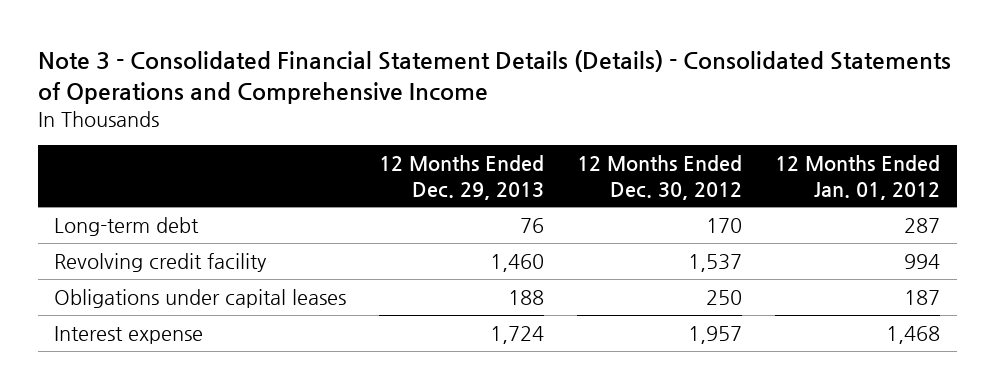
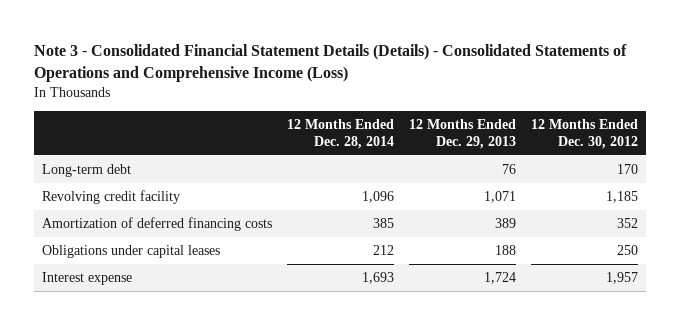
[37,50,951,104] Note 3 - Consolidated Financial Statement Details (Details) - Consolidated Statements of Operations and Comprehensive Income -> [34,44,628,83] Note 3 - Consolidated Financial Statement Details (Details) - Consolidated Statements of Operations and Comprehensive Income (Loss)
[775,155,941,200] 12 Months Ended Jan. 01, 2012 -> none
none -> [286,119,394,149] 12 Months Ended Dec. 28, 2014
[490,253,545,272] 1,460 -> [483,190,516,203] 1,071
[688,253,743,272] 1,537 -> [605,190,638,203] 1,185
none -> [41,216,272,231] Amortization of deferred financing costs

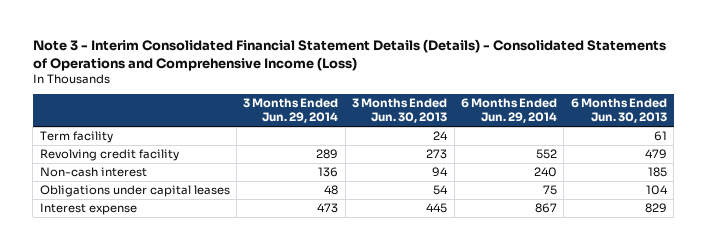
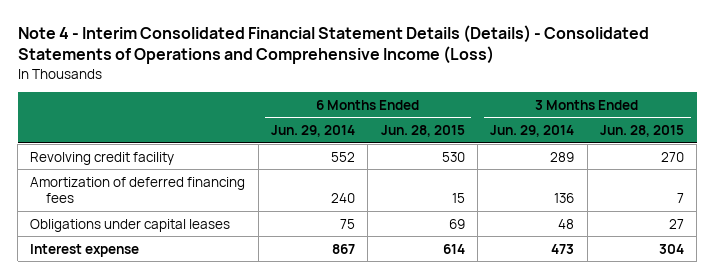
[32,39,666,71] Note 3 - Interim Consolidated Financial Statement Details (Details) - Consolidated Statements of Operations and Comprehensive Income (Loss) -> [17,24,649,65] Note 4 - Interim Consolidated Financial Statement Details (Details) - Consolidated Statements of Operations and Comprehensive Income (Loss)
[352,98,448,124] 3 Months Ended Jun. 30, 2013 -> none
[570,98,667,124] 6 Months Ended Jun. 30, 2013 -> none
none -> [380,125,465,138] Jun. 28, 2015
none -> [600,125,685,138] Jun. 28, 2015
[39,131,113,144] Term facility -> none
[39,167,147,178] Non-cash interest -> [30,176,246,204] Amortization of deferred financing fees

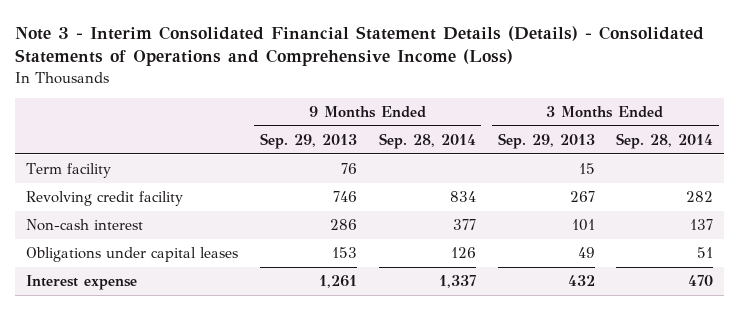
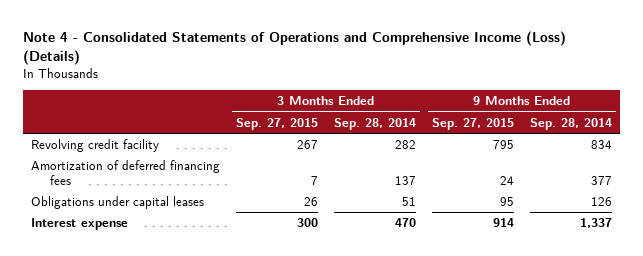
[15,25,705,67] Note 3 - Interim Consolidated Financial Statement Details (Details) - Consolidated Statements of Operations and Comprehensive Income (Loss) -> [23,31,567,66] Note 4 - Consolidated Statements of Operations and Comprehensive Income (Loss) (Details)
[259,132,357,149] Sep. 29, 2013 -> none
[497,132,595,149] Sep. 29, 2013 -> none
none -> [236,117,319,130] Sep. 27, 2015
none -> [432,117,515,130] Sep. 27, 2015
[26,163,112,179] Term facility -> none
[26,219,144,232] Non-cash interest -> [31,159,221,185] Amortization of deferred financing fees

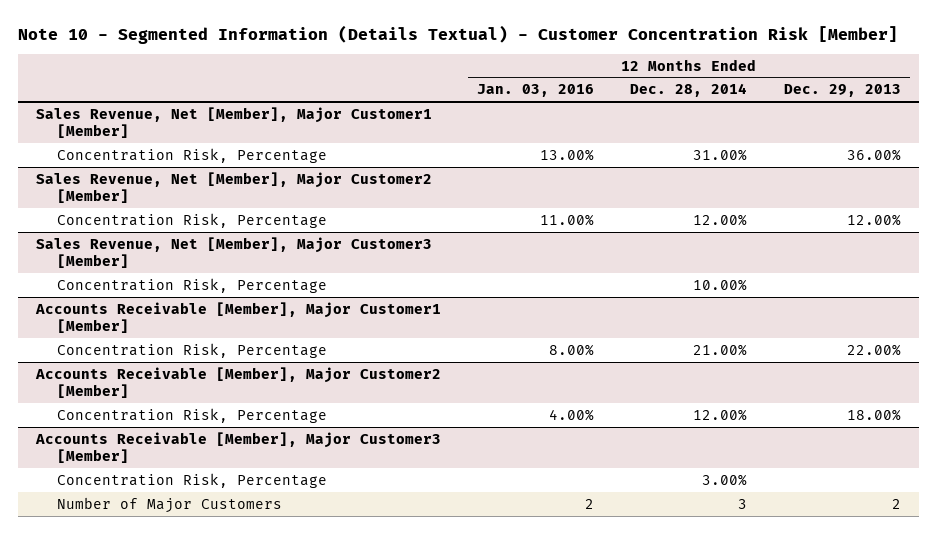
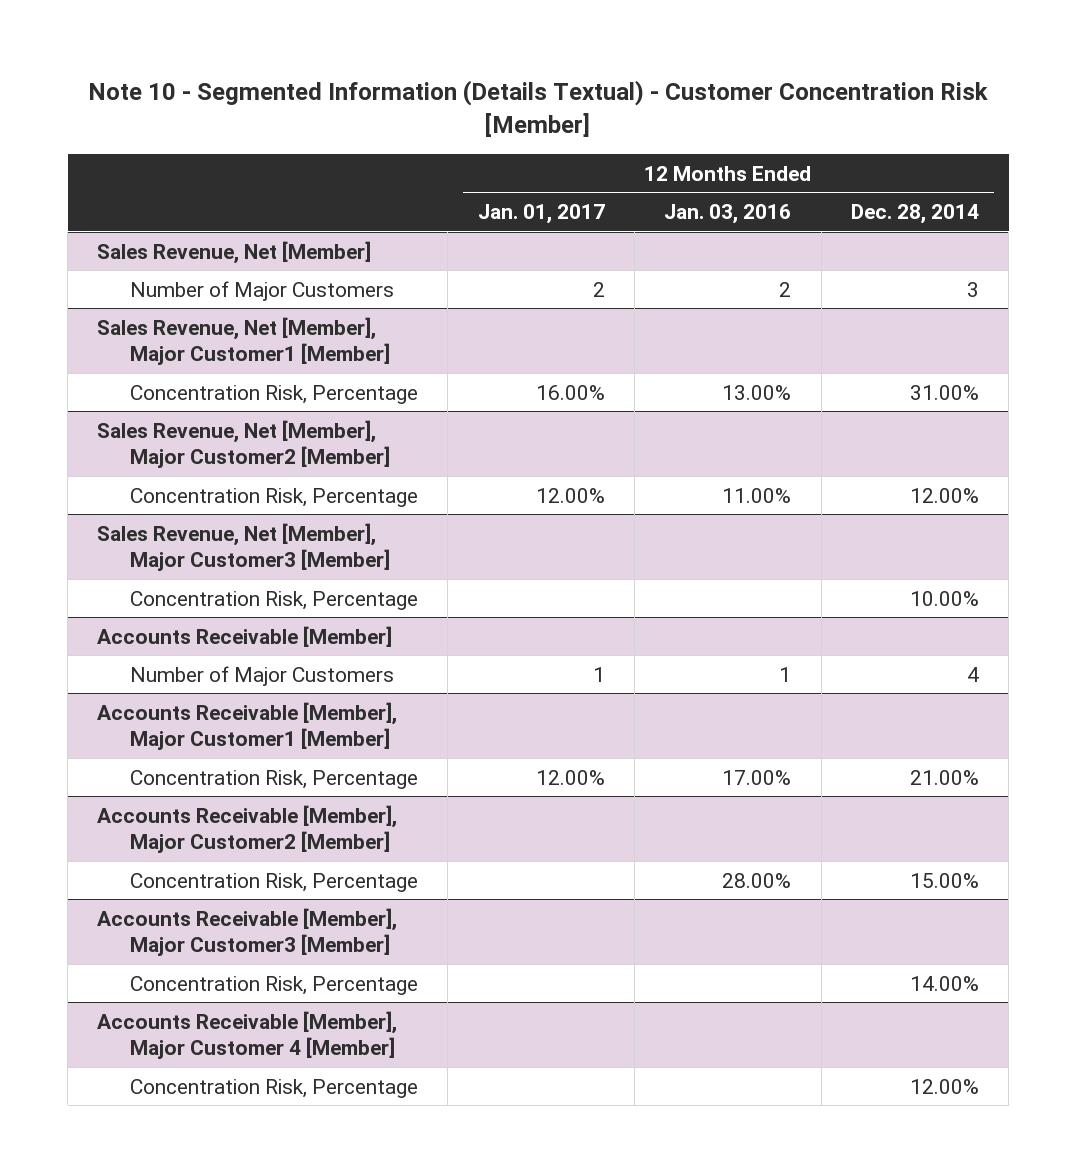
[783,84,901,98] Dec. 29, 2013 -> none
none -> [477,204,605,225] Jan. 01, 2017
none -> [97,240,372,264] Sales Revenue, Net [Member]
none -> [129,280,394,301] Number of Major Customers
none -> [97,625,393,647] Accounts Receivable [Member]
none -> [129,665,394,686] Number of Major Customers
[549,343,595,356] 8.00% -> [722,769,792,785] 17.00%
[549,408,595,421] 4.00% -> [722,872,792,888] 28.00%
[693,408,748,421] 12.00% -> [909,872,979,888] 15.00%
[57,496,283,513] Number of Major Customers -> none
[702,473,748,486] 3.00% -> [909,975,979,991] 14.00%
none -> [97,1010,398,1059] Accounts Receivable [Member], Major Customer 4 [Member]
none -> [129,1078,418,1098] Concentration Risk, Percentage

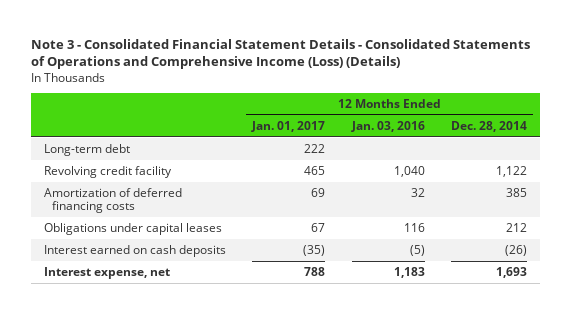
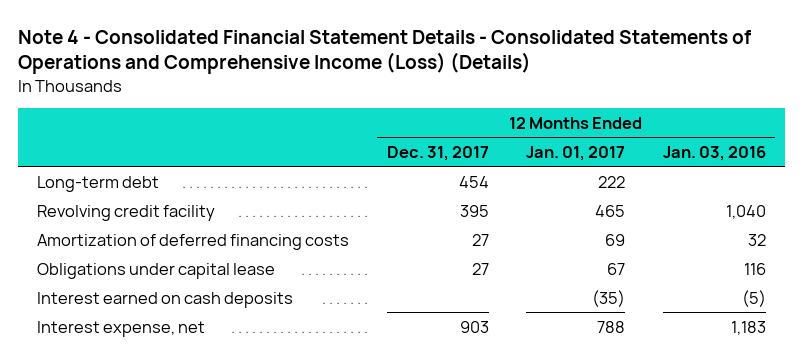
[31,38,531,70] Note 3 - Consolidated Financial Statement Details - Consolidated Statements of Operations and Comprehensive Income (Loss) (Details) -> [17,29,751,75] Note 4 - Consolidated Financial Statement Details - Consolidated Statements of Operations and Comprehensive Income (Loss) (Details)
[450,120,527,132] Dec. 28, 2014 -> none
none -> [386,145,489,161] Dec. 31, 2017
[44,222,223,235] Obligations under capital leases -> [36,262,275,279] Obligations under capital lease

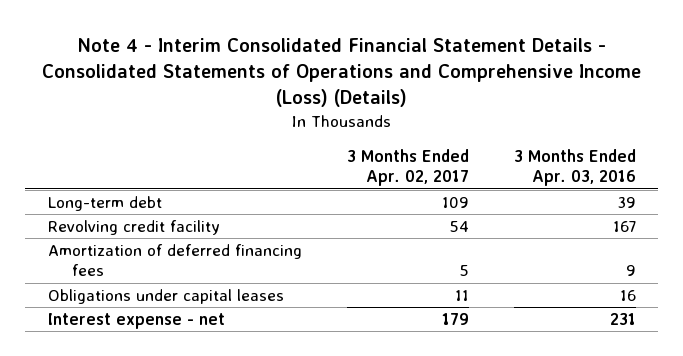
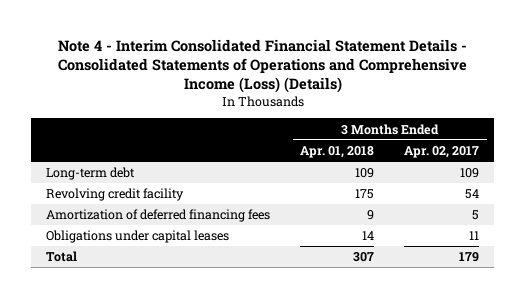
[513,149,636,187] 3 Months Ended Apr. 03, 2016 -> none
none -> [300,145,375,158] Apr. 01, 2018
[47,312,225,329] Interest expense - net -> [46,251,78,263] Total

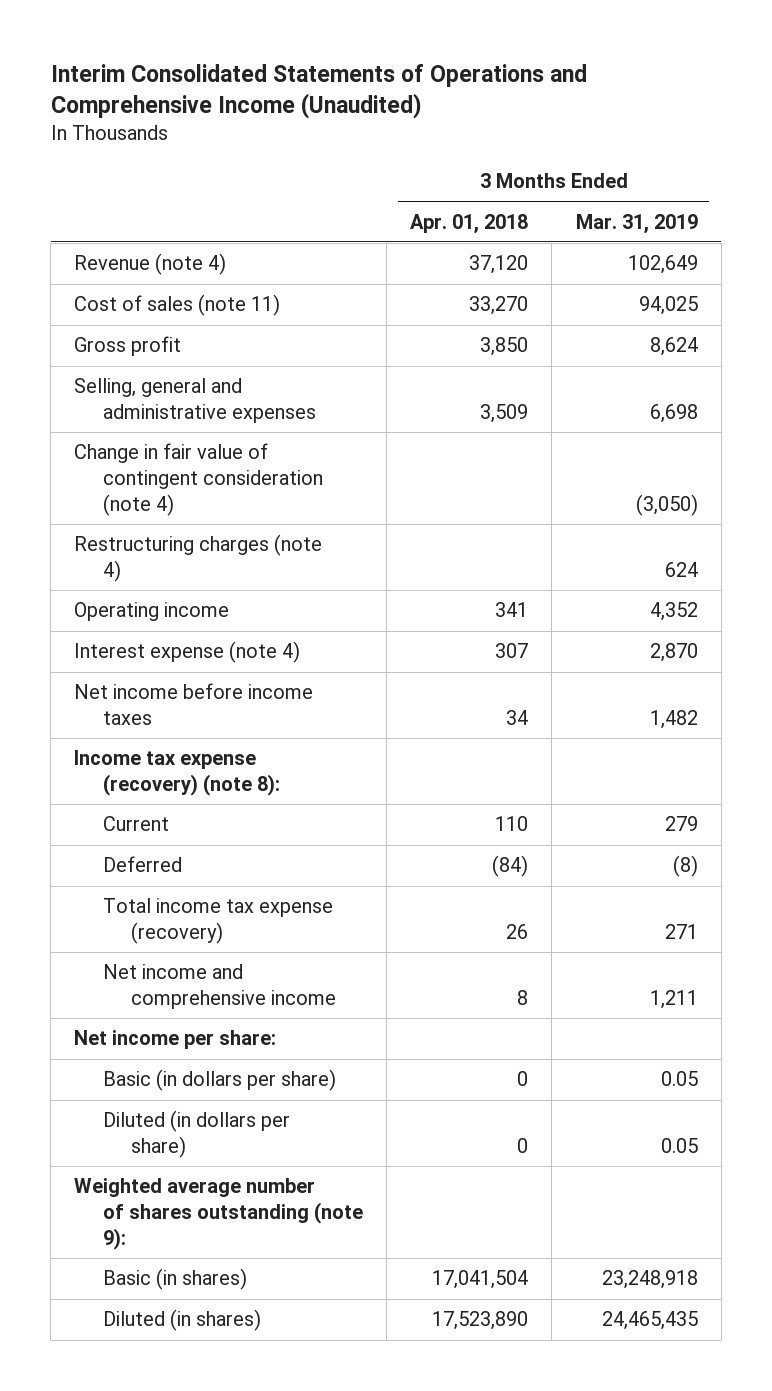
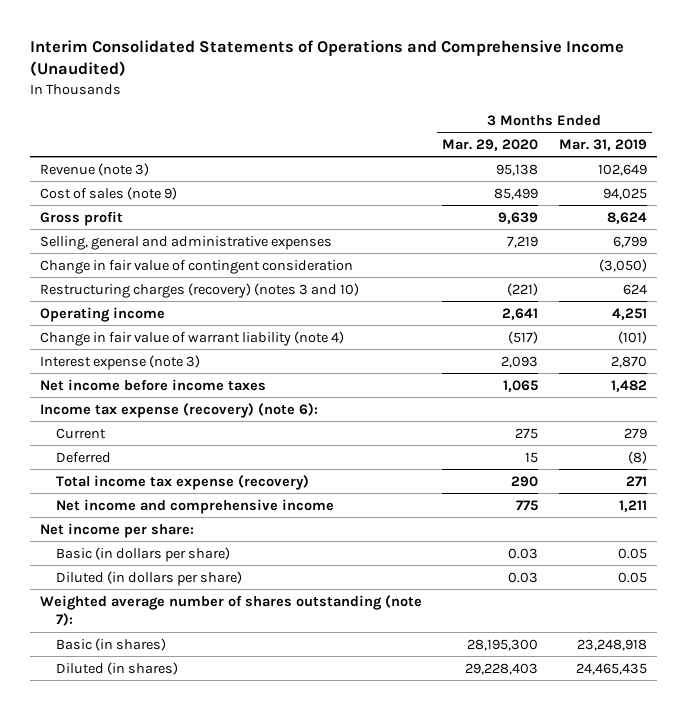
[410,213,529,234] Apr. 01, 2018 -> none
none -> [442,138,539,151] Mar. 29, 2020
[74,253,227,276] Revenue (note 4) -> [39,162,149,176] Revenue (note 3)
[74,294,281,317] Cost of sales (note 11) -> [39,186,177,200] Cost of sales (note 9)
[649,404,698,424] 6,698 -> [612,235,647,248] 6,799
[74,443,323,516] Change in fair value of contingent consideration (note 4) -> [39,259,353,274] Change in fair value of contingent consideration
[74,534,323,583] Restructuring charges (note 4) -> [39,282,359,298] Restructuring charges (recovery) (notes 3 and 10)
[649,602,698,622] 4,352 -> [611,307,647,320] 4,251
none -> [39,330,344,346] Change in fair value of warrant liability (note 4)
[74,641,301,664] Interest expense (note 4) -> [39,354,200,370] Interest expense (note 3)
[74,750,280,797] Income tax expense (recovery) (note 8): -> [39,402,318,418] Income tax expense (recovery) (note 6):
[74,1178,363,1250] Weighted average number of shares outstanding (note 9): -> [39,594,422,627] Weighted average number of shares outstanding (note 7):

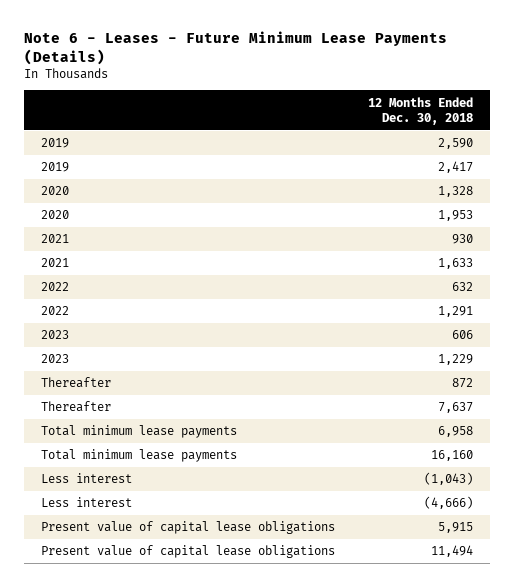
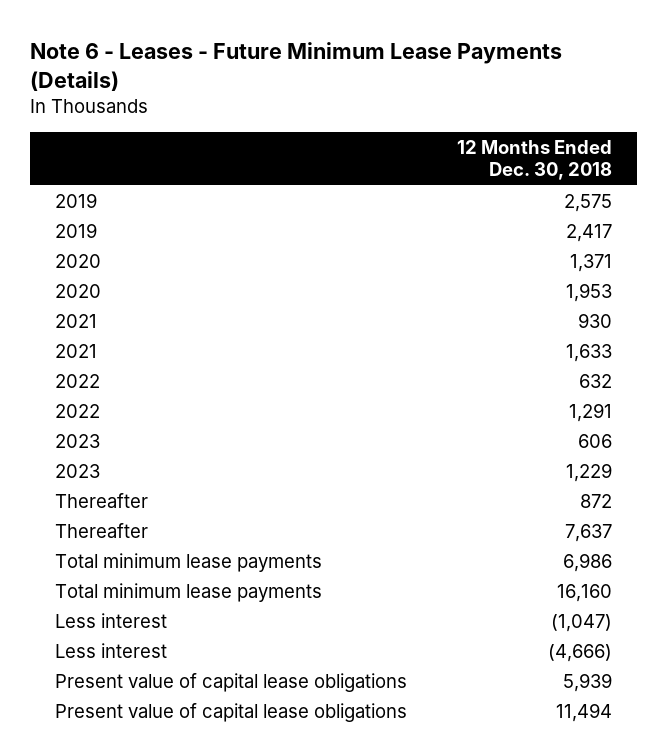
[438,138,474,150] 2,590 -> [563,193,612,212] 2,575
[438,186,474,198] 1,328 -> [569,253,612,272] 1,371
[438,426,474,438] 6,958 -> [562,552,612,572] 6,986
[424,472,474,486] (1,043) -> [550,613,612,632] (1,047)
[438,522,474,534] 5,915 -> [562,672,612,692] 5,939

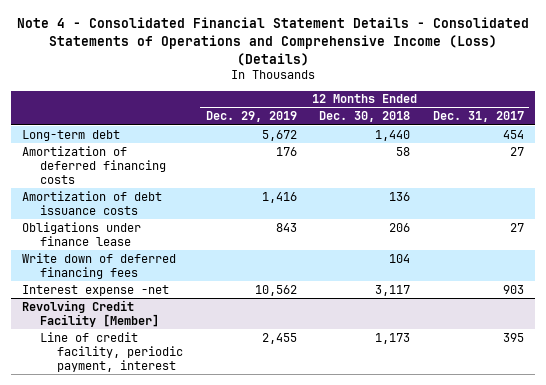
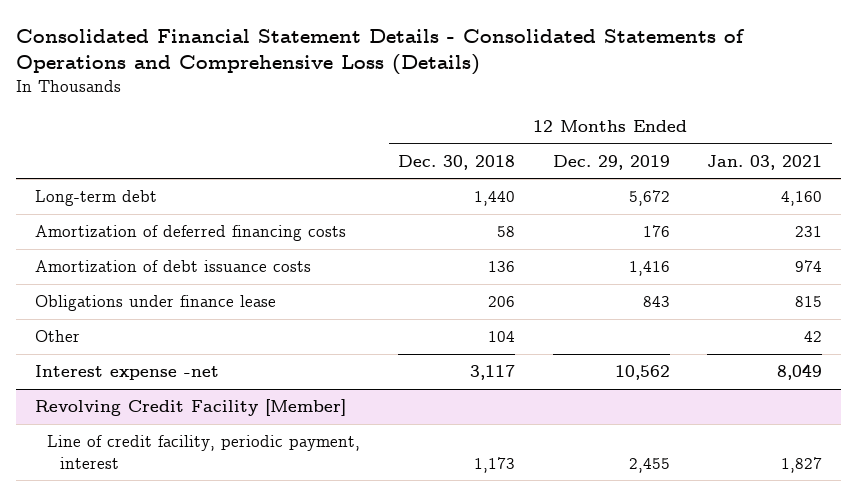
[16,17,529,66] Note 4 - Consolidated Financial Statement Details - Consolidated Statements of Operations and Comprehensive Income (Loss) (Details) -> [16,28,746,75] Consolidated Financial Statement Details - Consolidated Statements of Operations and Comprehensive Loss (Details)
[432,111,524,123] Dec. 31, 2017 -> none
none -> [707,154,823,170] Jan. 03, 2021
[22,252,177,279] Write down of deferred financing fees -> none
none -> [34,330,80,343] Other

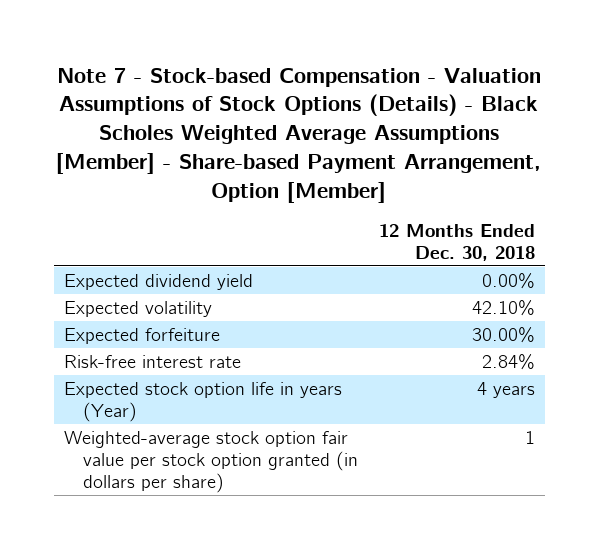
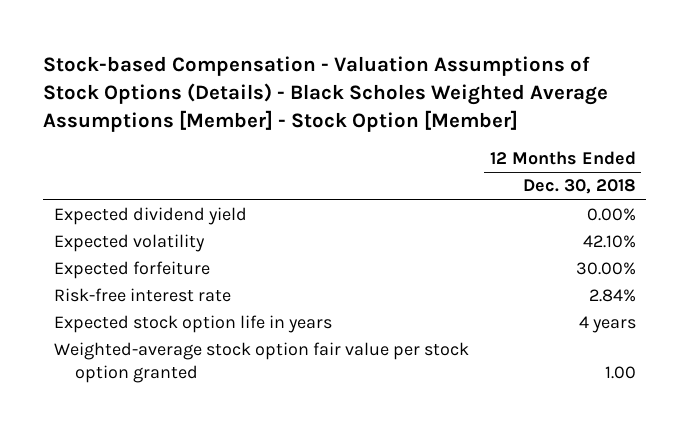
[56,67,542,204] Note 7 - Stock-based Compensation - Valuation Assumptions of Stock Options (Details) - Black Scholes Weighted Average Assumptions [Member] - Share-based Payment Arrangement, Option [Member] -> [43,56,609,132] Stock-based Compensation - Valuation Assumptions of Stock Options (Details) - Black Scholes Weighted Average Assumptions [Member] - Stock Option [Member]
[63,381,342,422] Expected stock option life in years (Year) -> [53,315,332,334] Expected stock option life in years
[63,430,358,493] Weighted-average stock option fair value per stock option granted (in dollars per share) -> [53,342,469,383] Weighted-average stock option fair value per stock option granted
[524,430,535,444] 1 -> [604,365,636,379] 1.00

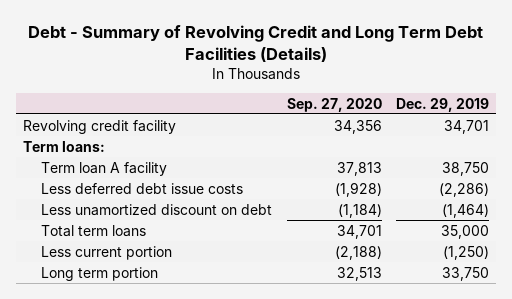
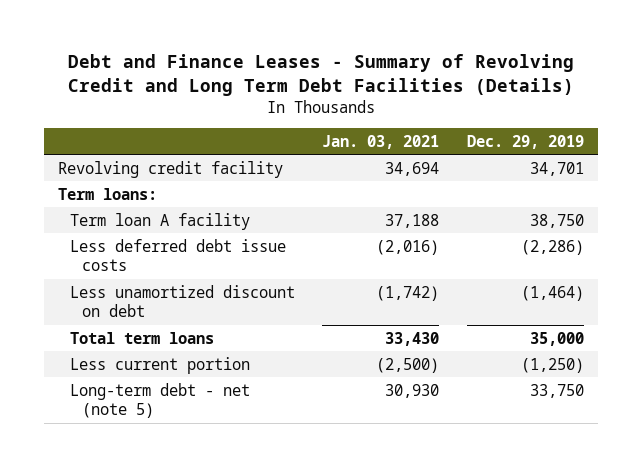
[27,24,483,62] Debt - Summary of Revolving Credit and Long Term Debt Facilities (Details) -> [67,54,574,97] Debt and Finance Leases - Summary of Revolving Credit and Long Term Debt Facilities (Details)
[286,97,382,112] Sep. 27, 2020 -> none
none -> [322,134,440,149] Jan. 03, 2021
[41,266,159,281] Long term portion -> [69,382,250,419] Long-term debt - net (note 5)

